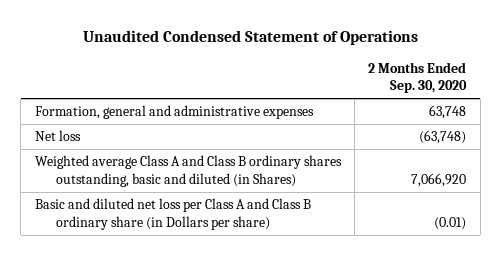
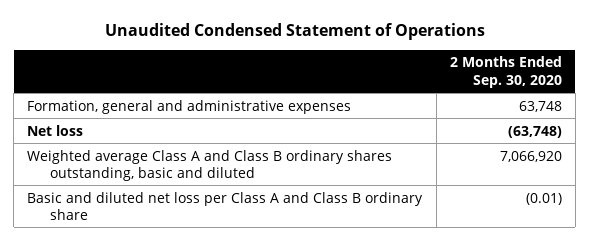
[34,155,342,187] Weighted average Class A and Class B ordinary shares outstanding, basic and diluted (in Shares) -> [27,149,393,181] Weighted average Class A and Class B ordinary shares outstanding, basic and diluted
[34,198,311,230] Basic and diluted net loss per Class A and Class B ordinary share (in Dollars per share) -> [27,191,424,220] Basic and diluted net loss per Class A and Class B ordinary share

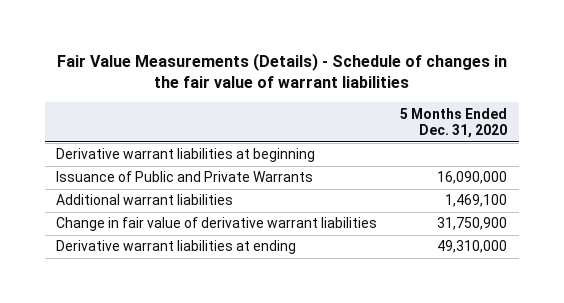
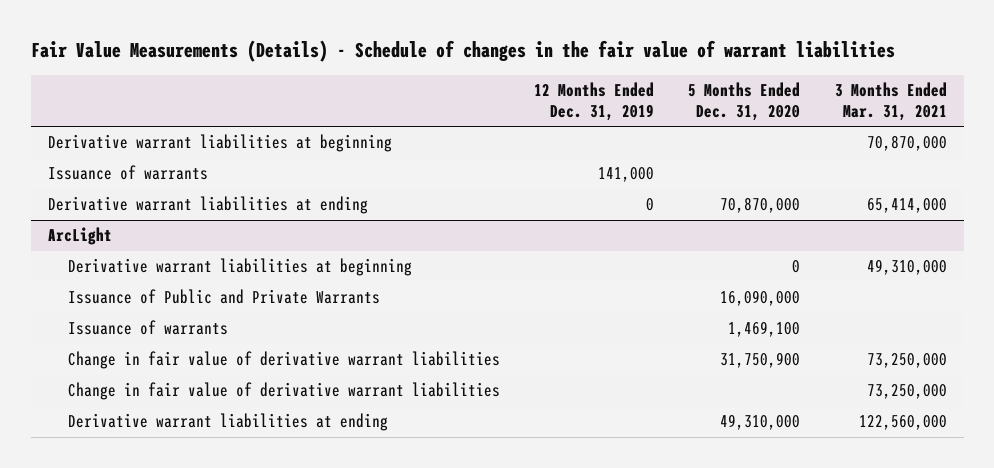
none -> [533,82,654,122] 12 Months Ended Dec. 31, 2019
none -> [834,82,947,122] 3 Months Ended Mar. 31, 2021
none -> [47,165,208,181] Issuance of warrants
none -> [47,196,368,215] Derivative warrant liabilities at ending
none -> [47,227,112,246] ArcLight
none -> [67,258,412,277] Derivative warrant liabilities at beginning
[56,194,234,206] Additional warrant liabilities -> [67,320,228,336] Issuance of warrants
none -> [67,382,500,401] Change in fair value of derivative warrant liabilities

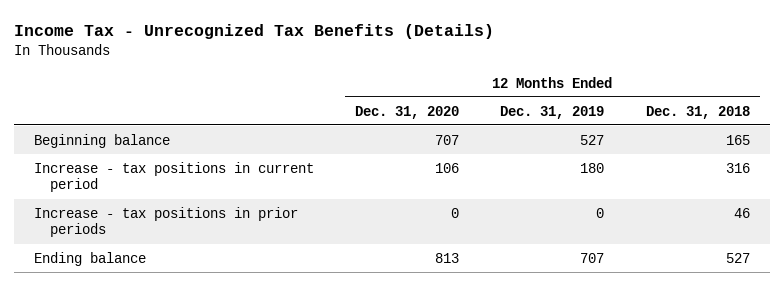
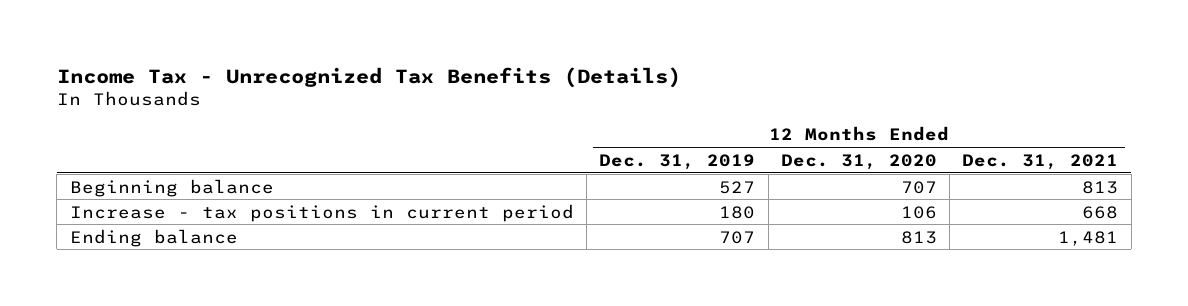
[645,105,750,119] Dec. 31, 2018 -> none
none -> [962,153,1119,170] Dec. 31, 2021
[34,206,299,238] Increase - tax positions in prior periods -> none

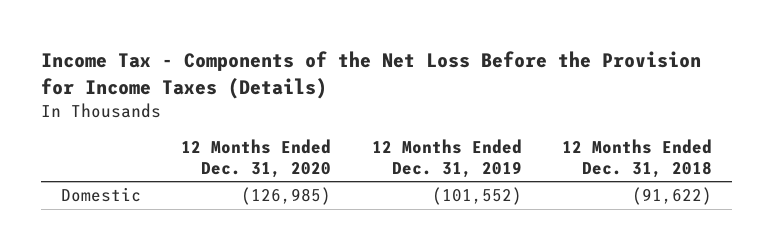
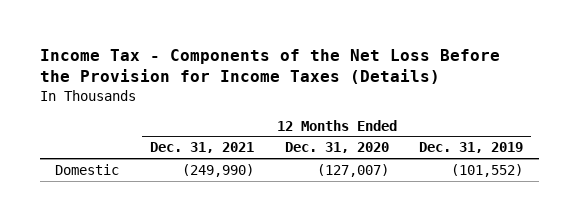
[562,139,713,178] 12 Months Ended Dec. 31, 2018 -> none
none -> [149,142,254,154] Dec. 31, 2021
[241,187,332,206] (126,985) -> [316,163,389,177] (127,007)

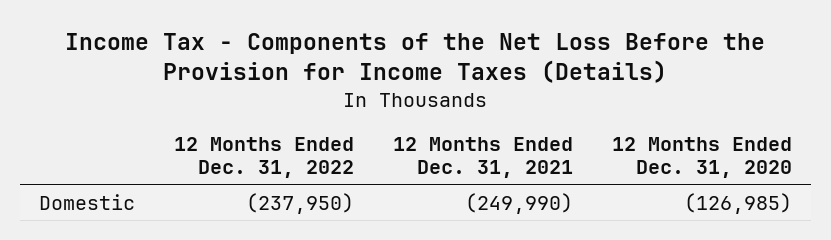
[419,142,524,154] Dec. 31, 2019 -> none
none -> [173,137,354,178] 12 Months Ended Dec. 31, 2022
[316,163,389,177] (127,007) -> [683,192,792,214] (126,985)

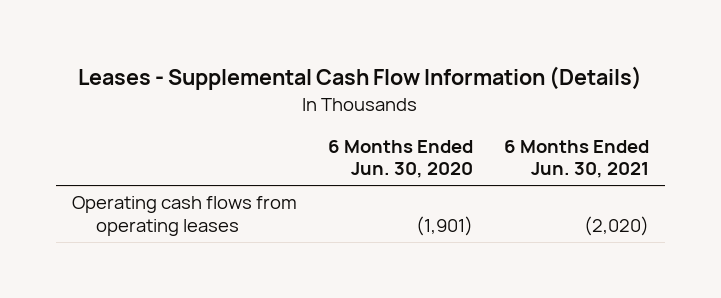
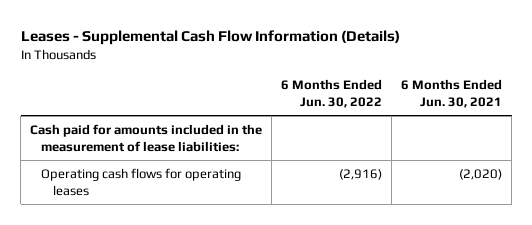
[327,139,473,179] 6 Months Ended Jun. 30, 2020 -> none
none -> [281,79,383,109] 6 Months Ended Jun. 30, 2022
none -> [30,123,263,152] Cash paid for amounts included in the measurement of lease liabilities:
[71,196,297,237] Operating cash flows from operating leases -> [41,167,242,196] Operating cash flows for operating leases

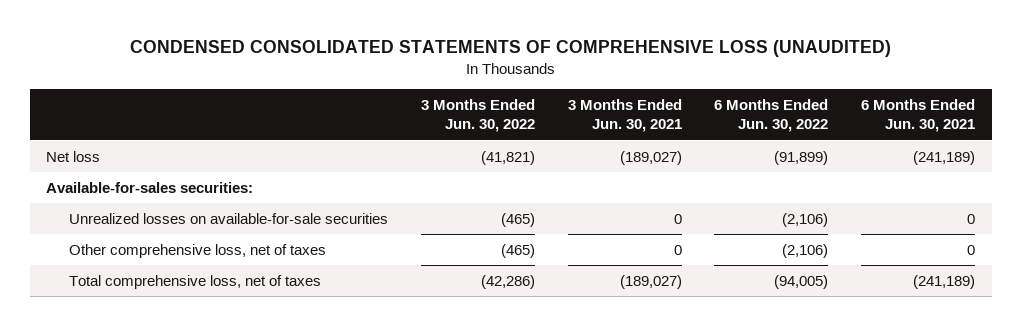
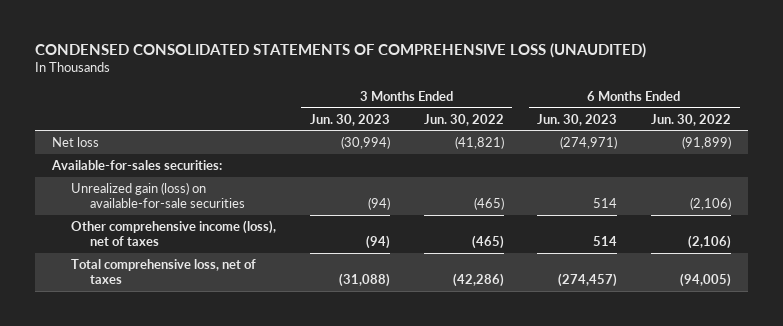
[567,98,682,133] 3 Months Ended Jun. 30, 2021 -> none
[861,98,976,133] 6 Months Ended Jun. 30, 2021 -> none
none -> [309,113,390,126] Jun. 30, 2023
none -> [537,113,618,126] Jun. 30, 2023
[69,212,389,224] Unrealized losses on available-for-sale securities -> [71,181,245,209] Unrealized gain (loss) on available-for-sale securities
[69,243,327,258] Other comprehensive loss, net of taxes -> [71,219,277,247] Other comprehensive income (loss), net of taxes

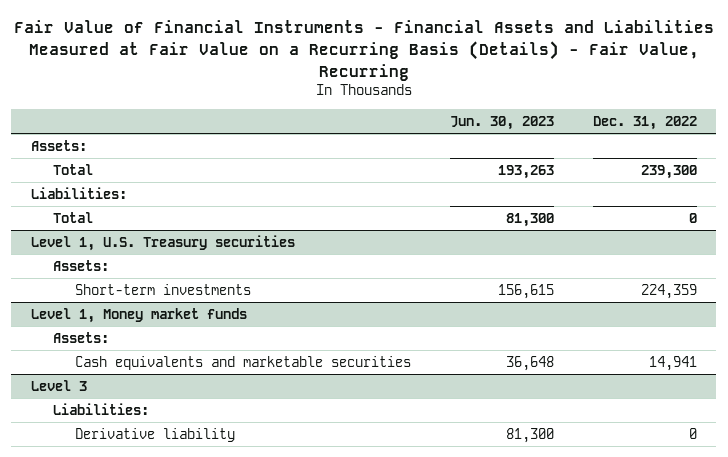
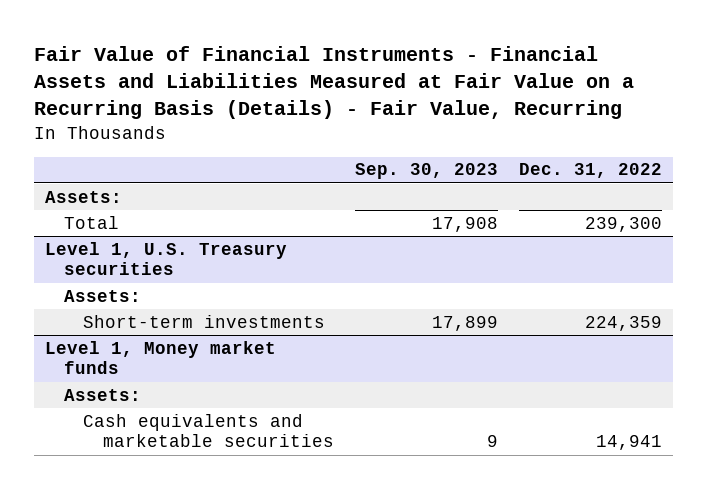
[450,116,555,131] Jun. 30, 2023 -> none
none -> [354,163,498,180] Sep. 30, 2023
[30,186,127,199] Liabilities: -> none
[52,211,93,223] Total -> none
[30,379,87,391] Level 3 -> none
[52,402,149,415] Liabilities: -> none
[75,427,236,442] Derivative liability -> none

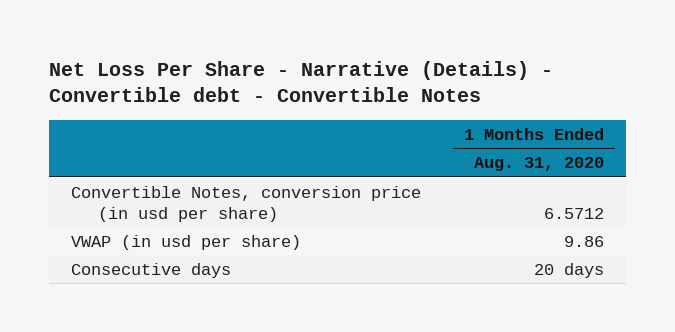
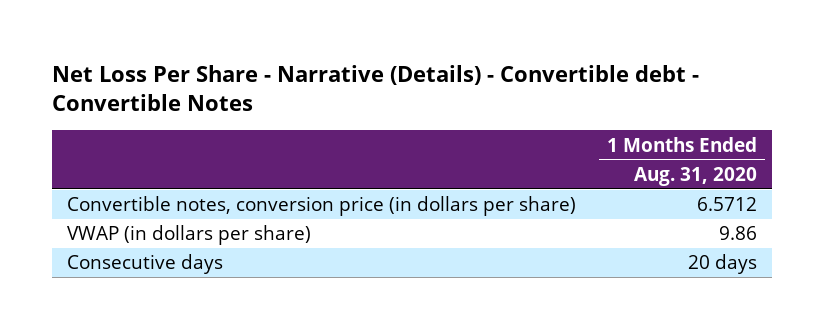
[70,185,421,222] Convertible Notes, conversion price (in usd per share) -> [67,196,577,217] Convertible notes, conversion price (in dollars per share)
[70,234,301,250] VWAP (in usd per share) -> [67,225,312,246] VWAP (in dollars per share)

